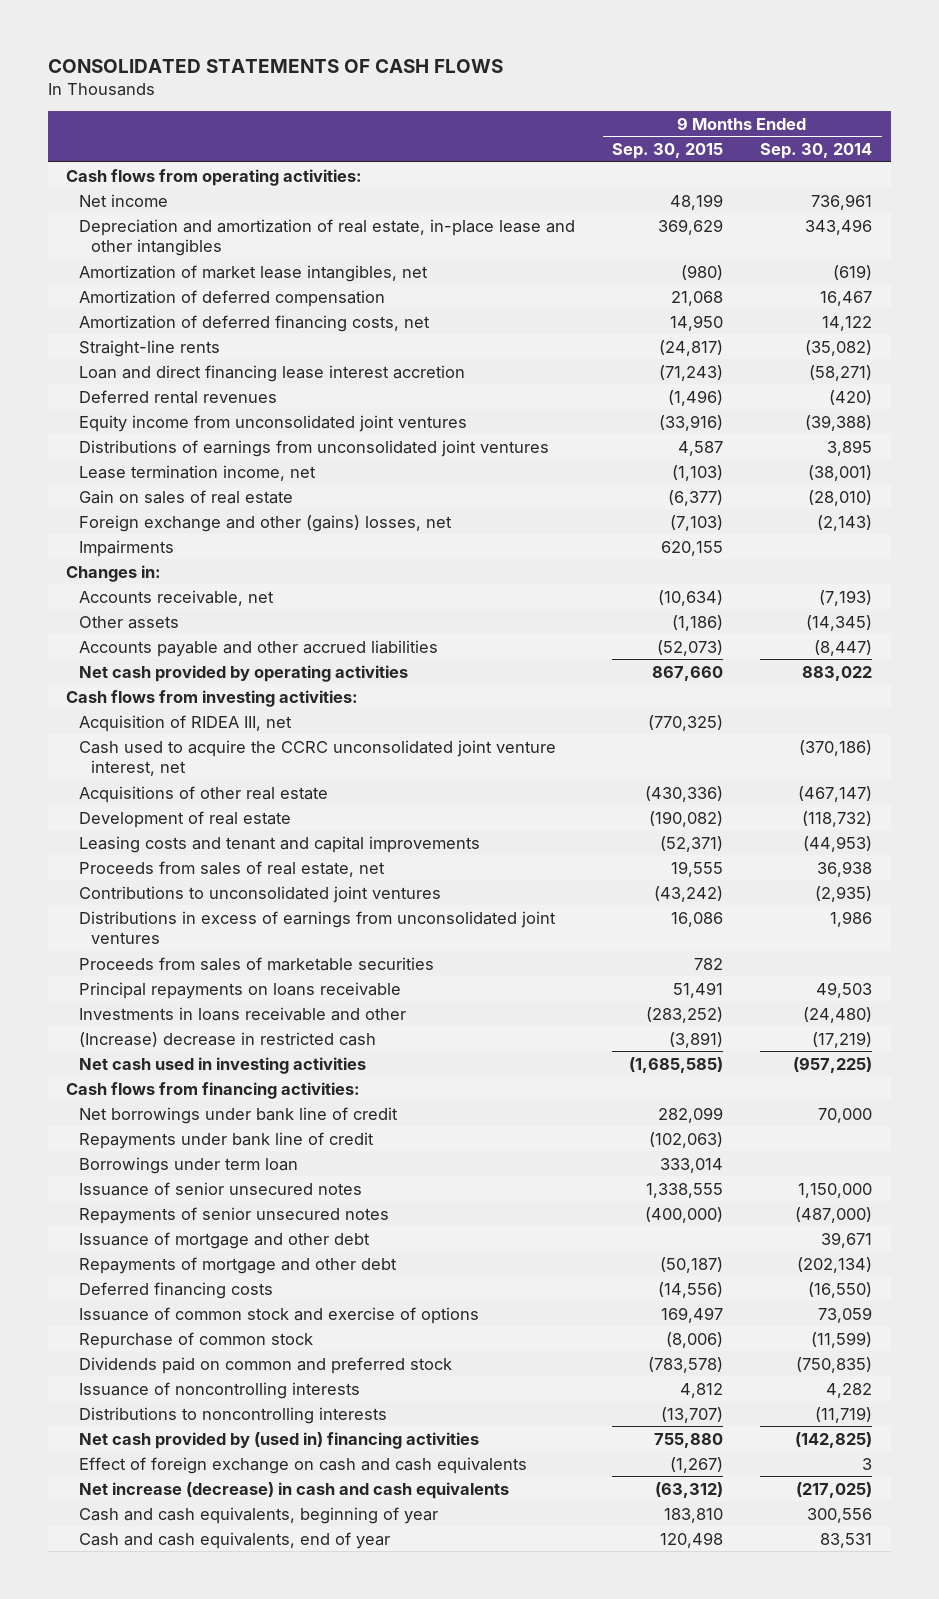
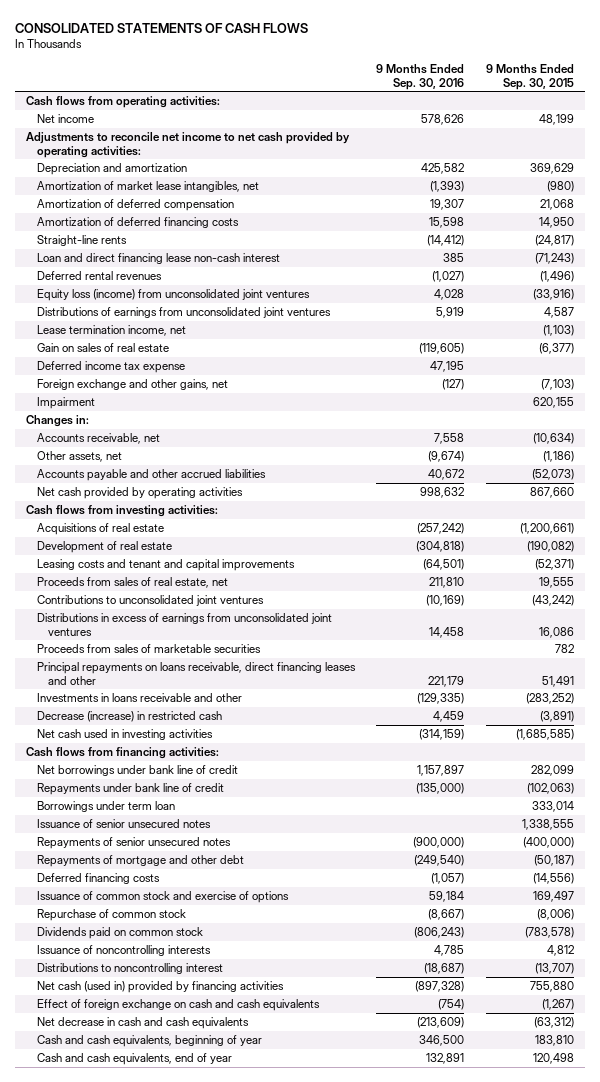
[760,143,873,160] Sep. 30, 2014 -> none
none -> [376,64,465,90] 9 Months Ended Sep. 30, 2016
none -> [25,132,350,158] Adjustments to reconcile net income to net cash provided by operating activities:
[78,218,575,257] Depreciation and amortization of real estate, in-place lease and other intangibles -> [36,163,187,176] Depreciation and amortization
[78,314,430,332] Amortization of deferred financing costs, net -> [36,217,239,229] Amortization of deferred financing costs
[78,364,465,382] Loan and direct financing lease interest accretion -> [36,253,280,265] Loan and direct financing lease non-cash interest
[78,414,467,432] Equity income from unconsolidated joint ventures -> [36,289,310,302] Equity loss (income) from unconsolidated joint ventures
none -> [36,361,185,374] Deferred income tax expense
[78,514,452,532] Foreign exchange and other (gains) losses, net -> [36,379,228,391] Foreign exchange and other gains, net
[78,539,174,557] Impairments -> [36,397,95,410] Impairment
[78,615,179,629] Other assets -> [36,451,122,463] Other assets, net
[78,714,292,732] Acquisition of RIDEA III, net -> none
[78,739,556,777] Cash used to acquire the CCRC unconsolidated joint venture interest, net -> none
[78,785,328,803] Acquisitions of other real estate -> [36,523,164,536] Acquisitions of real estate
[644,785,723,802] (430,336) -> [519,523,574,535] (1,200,661)
[78,981,401,999] Principal repayments on loans receivable -> [36,662,356,685] Principal repayments on loans receivable, direct financing leases and other
[78,1031,376,1047] (Increase) decrease in restricted cash -> [36,711,222,723] Decrease (increase) in restricted cash
[78,1231,370,1249] Issuance of mortgage and other debt -> none
[78,1356,452,1374] Dividends paid on common and preferred stock -> [36,927,203,940] Dividends paid on common stock
[78,1406,387,1424] Distributions to noncontrolling interests -> [36,963,223,975] Distributions to noncontrolling interest
[78,1431,479,1449] Net cash provided by (used in) financing activities -> [36,981,284,994] Net cash (used in) provided by financing activities
[78,1481,509,1499] Net increase (decrease) in cash and cash equivalents -> [36,1017,249,1030] Net decrease in cash and cash equivalents

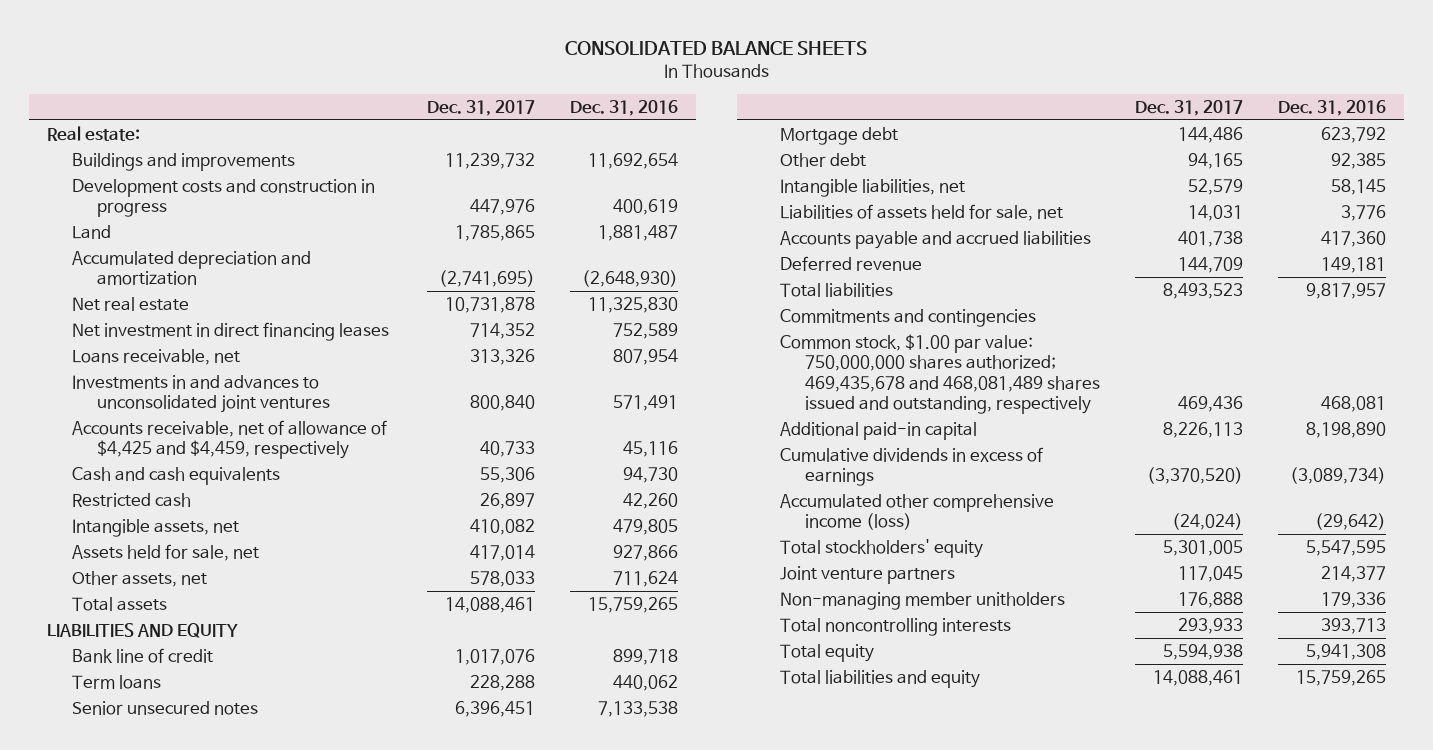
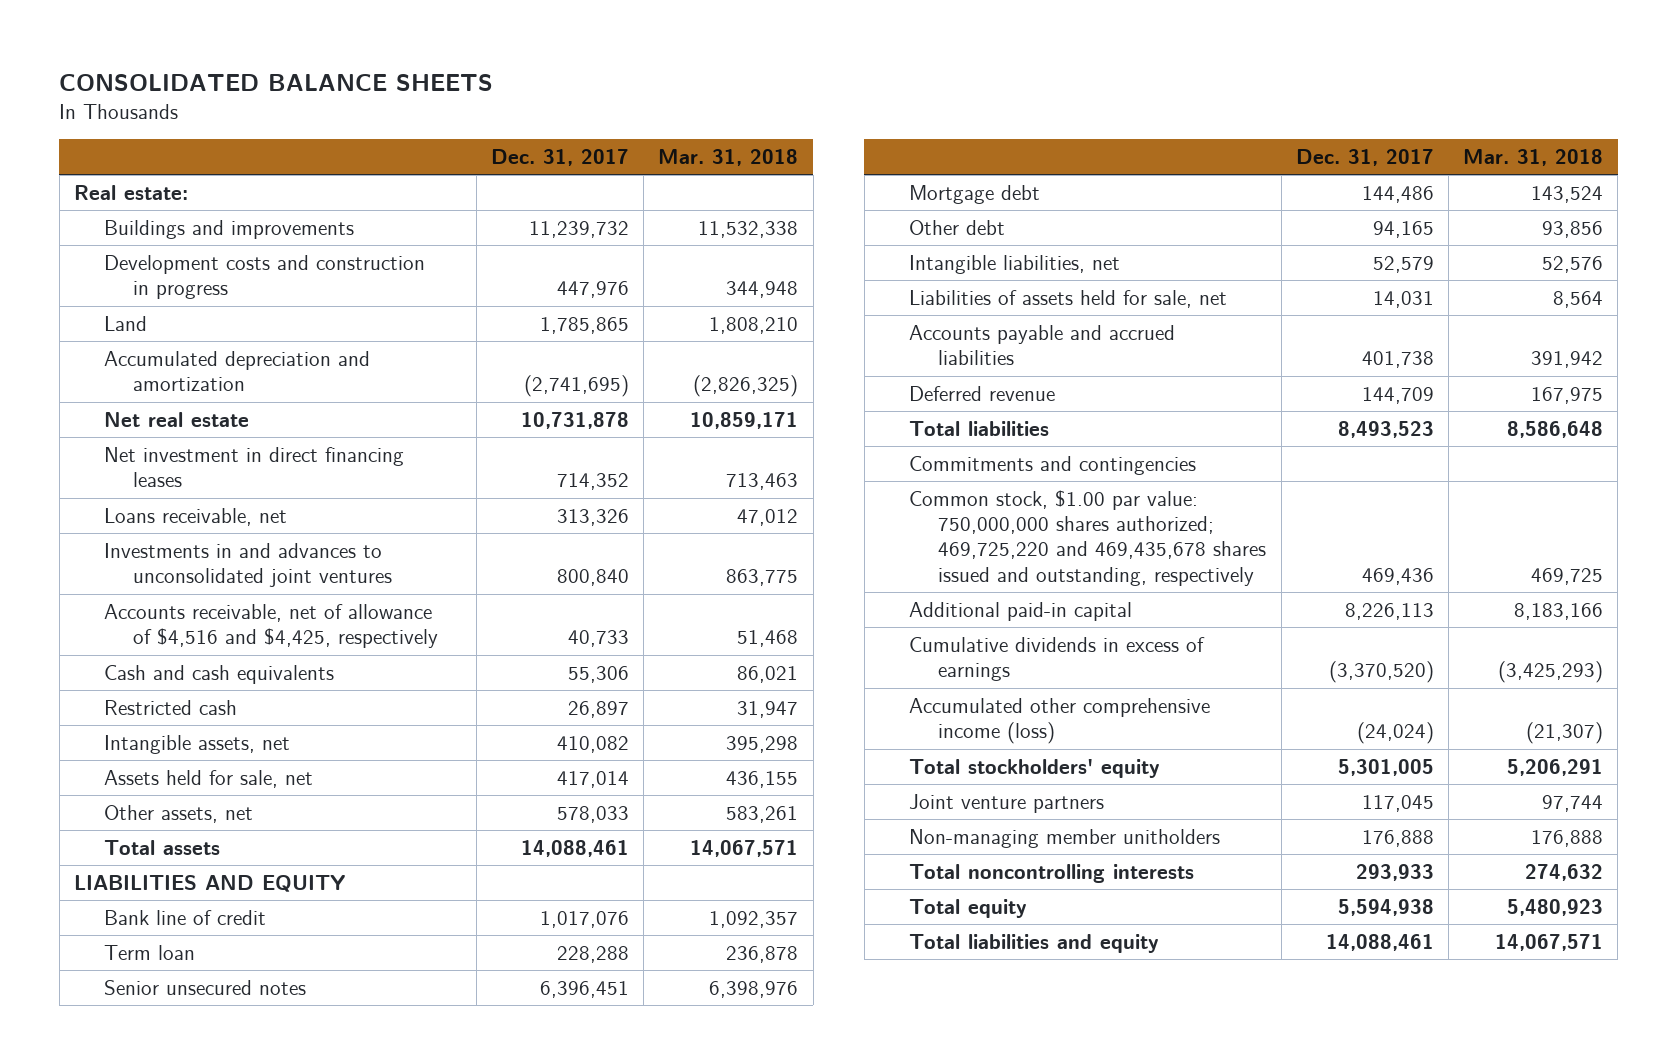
[570,99,679,116] Dec. 31, 2016 -> none
none -> [658,148,799,166] Mar. 31, 2018
[71,419,387,460] Accounts receivable, net of allowance of $4,425 and $4,459, respectively -> [103,603,439,649] Accounts receivable, net of allowance of $4,516 and $4,425, respectively
[71,674,161,689] Term loans -> [103,944,195,960] Term loan
[779,333,1100,415] Common stock, $1.00 par value: 750,000,000 shares authorized; 469,435,678 and 468,081,489 shares issued and outstanding, respectively -> [908,489,1267,586] Common stock, $1.00 par value: 750,000,000 shares authorized; 469,725,220 and 469,435,678 shares issued and outstanding, respectively

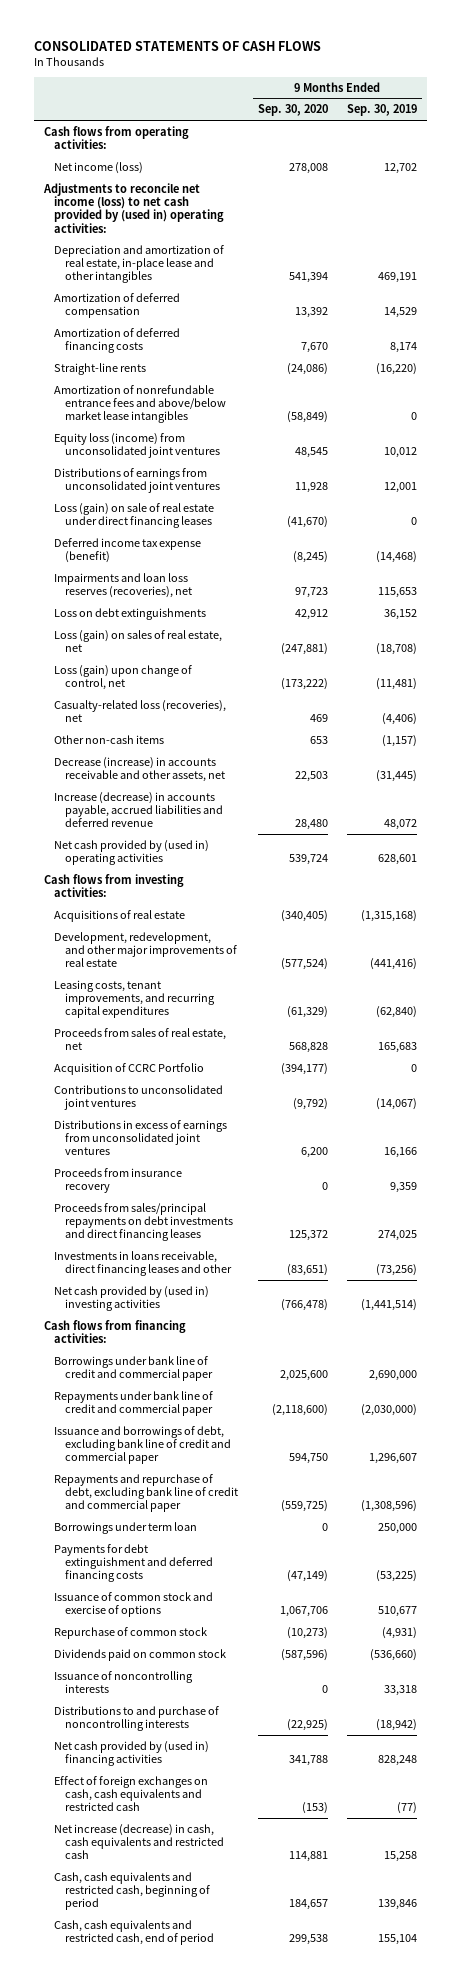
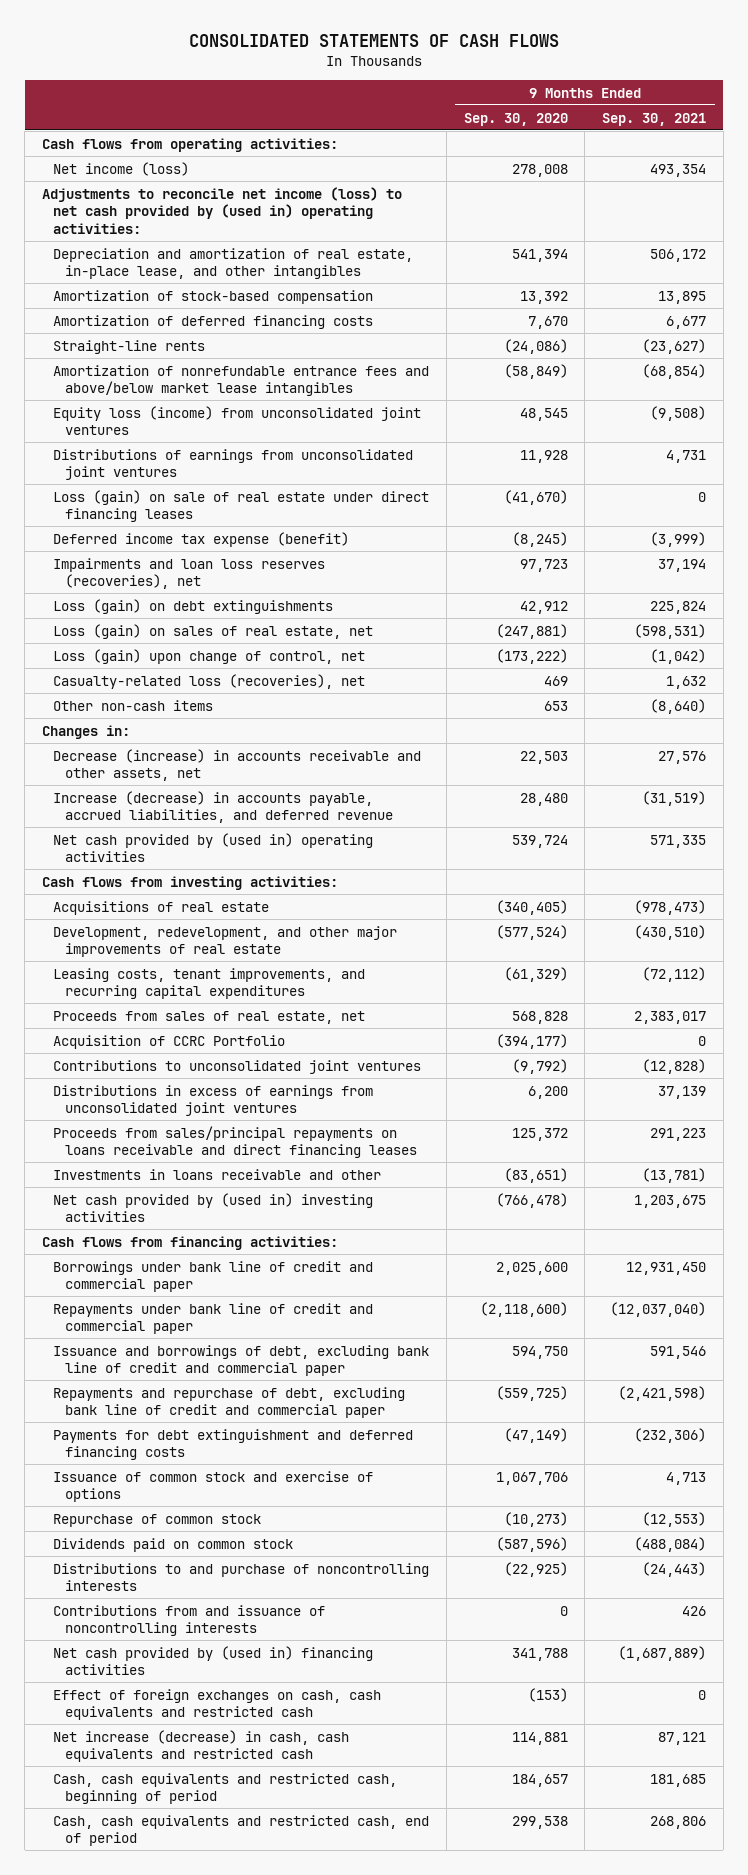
[347,104,418,117] Sep. 30, 2019 -> none
none -> [602,112,707,126] Sep. 30, 2021
[54,244,225,284] Depreciation and amortization of real estate, in-place lease and other intangibles -> [53,247,414,280] Depreciation and amortization of real estate, in-place lease, and other intangibles
[54,292,181,319] Amortization of deferred compensation -> [53,289,374,304] Amortization of stock-based compensation
[54,607,207,620] Loss on debt extinguishments -> [53,598,334,614] Loss (gain) on debt extinguishments
none -> [41,724,130,739] Changes in:
[54,791,224,828] Increase (decrease) in accounts payable, accrued liabilities and deferred revenue -> [53,790,394,824] Increase (decrease) in accounts payable, accrued liabilities, and deferred revenue
[54,1167,183,1194] Proceeds from insurance recovery -> none
[54,1202,234,1242] Proceeds from sales/principal repayments on debt investments and direct financing leases -> [53,1125,418,1159] Proceeds from sales/principal repayments on loans receivable and direct financing leases
[54,1250,233,1277] Investments in loans receivable, direct financing leases and other -> [53,1168,382,1180] Investments in loans receivable and other
[54,1521,198,1534] Borrowings under term loan -> none
[54,1670,194,1694] Issuance of noncontrolling interests -> none
none -> [53,1604,326,1637] Contributions from and issuance of noncontrolling interests

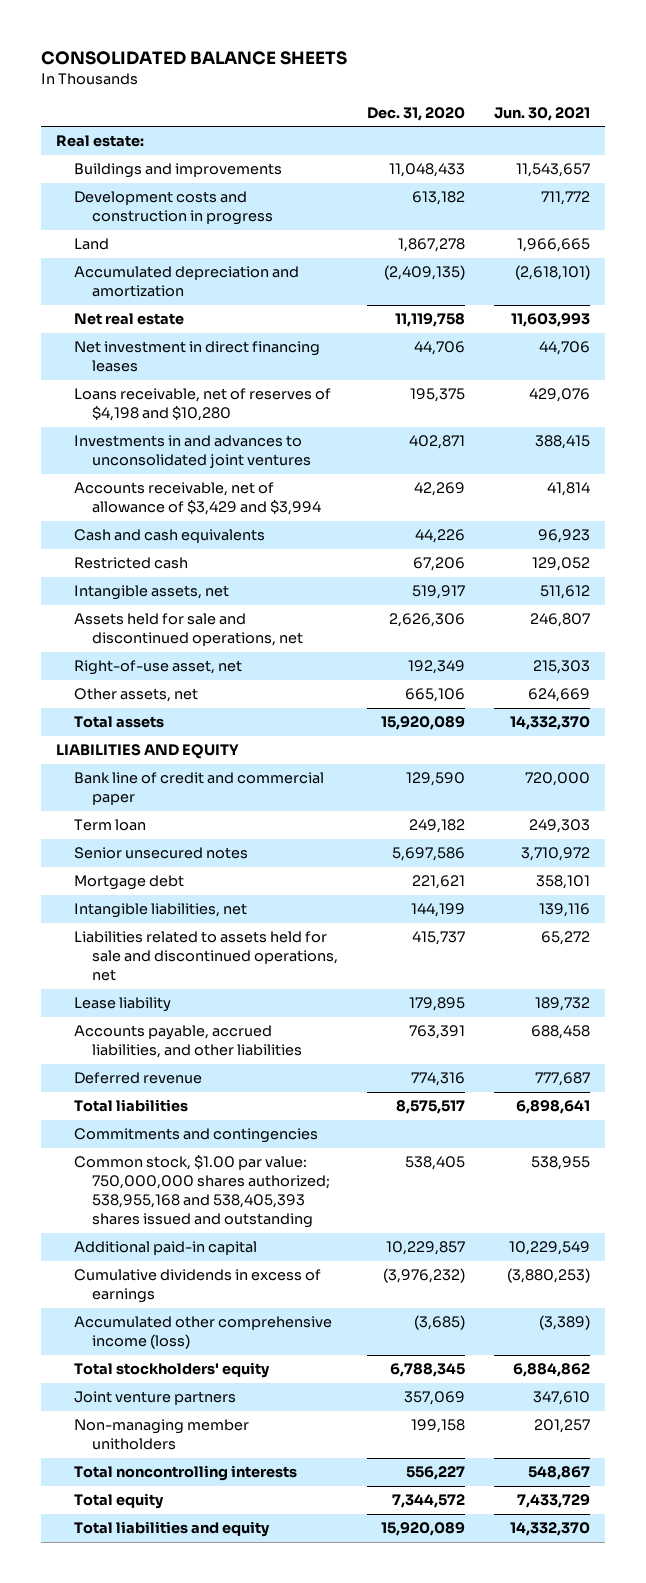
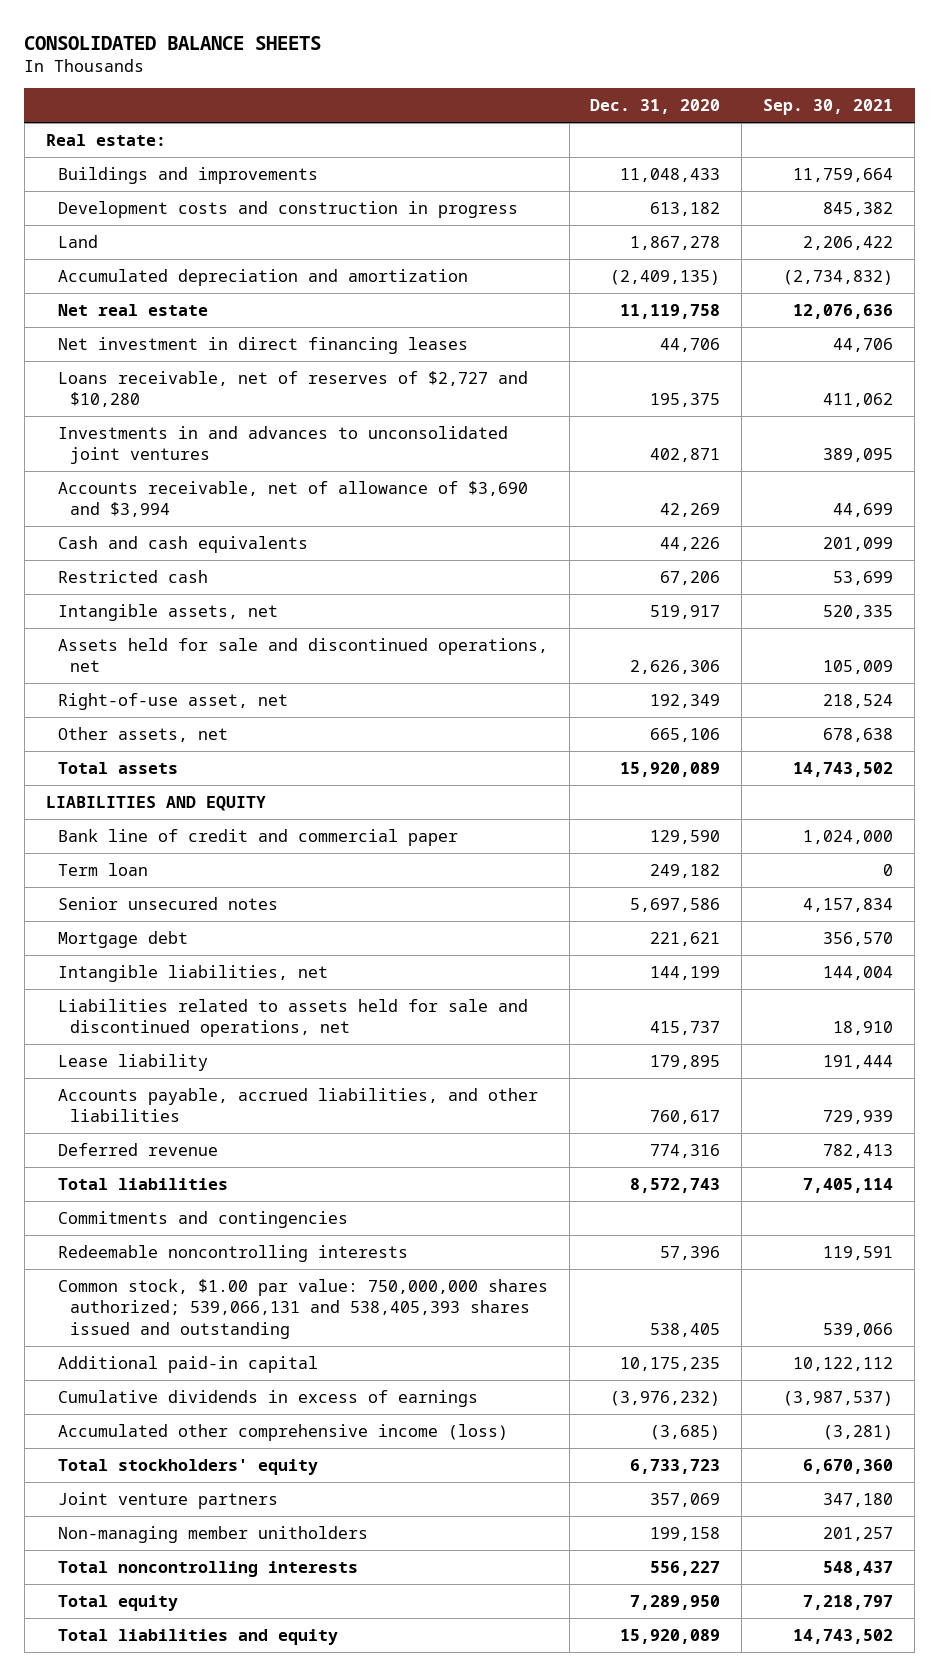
[494,106,591,121] Jun. 30, 2021 -> none
none -> [763,99,894,116] Sep. 30, 2021
[73,388,331,422] Loans receivable, net of reserves of $4,198 and $10,280 -> [57,370,528,408] Loans receivable, net of reserves of $2,727 and $10,280
[73,482,321,516] Accounts receivable, net of allowance of $3,429 and $3,994 -> [57,480,528,518] Accounts receivable, net of allowance of $3,690 and $3,994
[408,1025,465,1040] 763,391 -> [650,1110,721,1125] 760,617
[395,1100,465,1115] 8,575,517 -> [630,1177,721,1193] 8,572,743
none -> [57,1244,408,1262] Redeemable noncontrolling interests
[73,1155,330,1229] Common stock, $1.00 par value: 750,000,000 shares authorized; 538,955,168 and 538,405,393 shares issued and outstanding -> [57,1278,548,1339] Common stock, $1.00 par value: 750,000,000 shares authorized; 539,066,131 and 538,405,393 shares issued and outstanding
[385,1241,465,1256] 10,229,857 -> [620,1356,721,1371] 10,175,235
[389,1363,465,1378] 6,788,345 -> [630,1458,721,1474] 6,733,723
[391,1494,465,1509] 7,344,572 -> [630,1594,721,1610] 7,289,950

